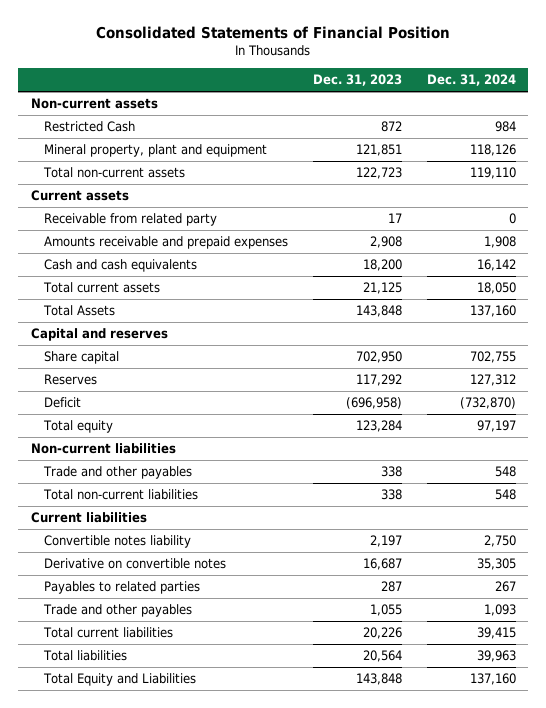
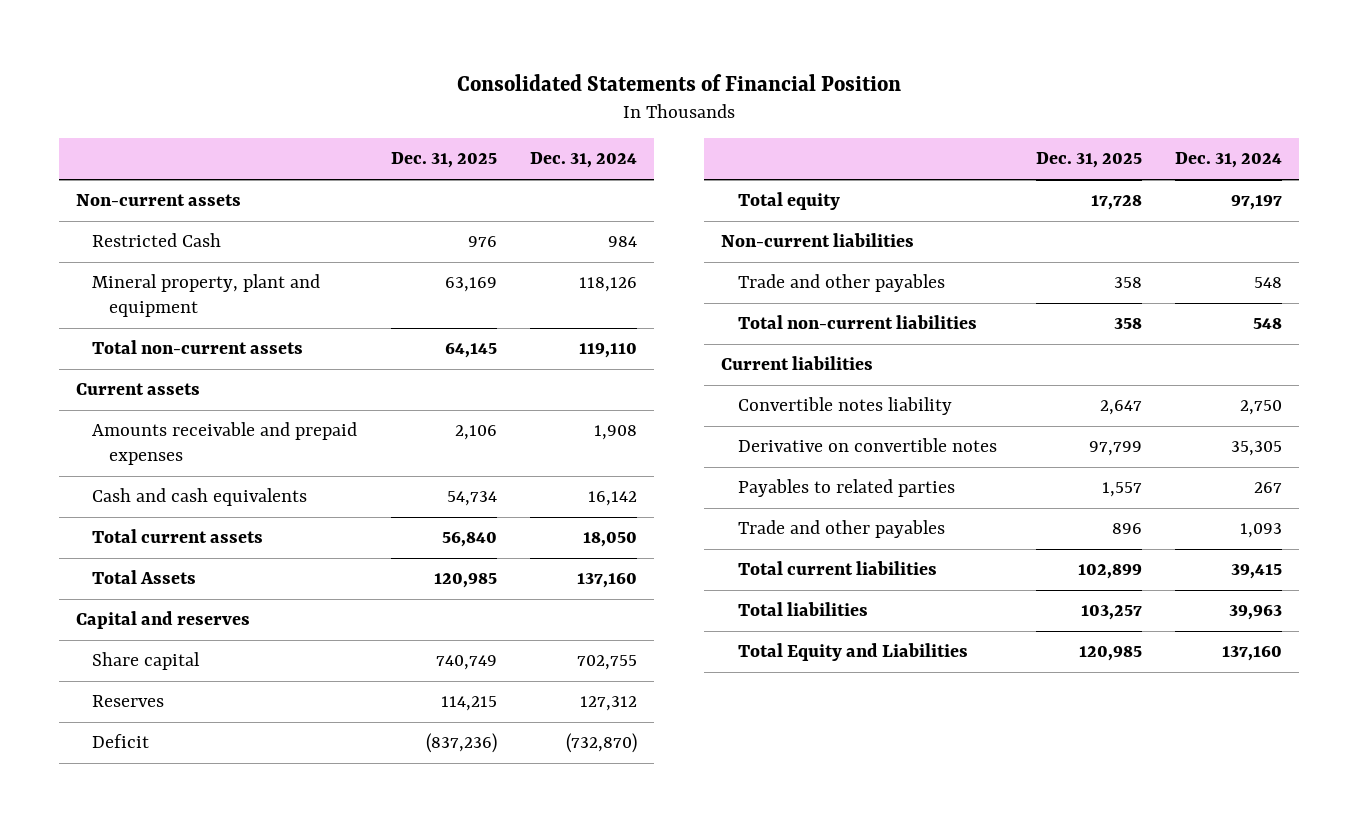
[313,74,403,87] Dec. 31, 2023 -> none
none -> [390,152,497,169] Dec. 31, 2025
[44,213,218,227] Receivable from related party -> none

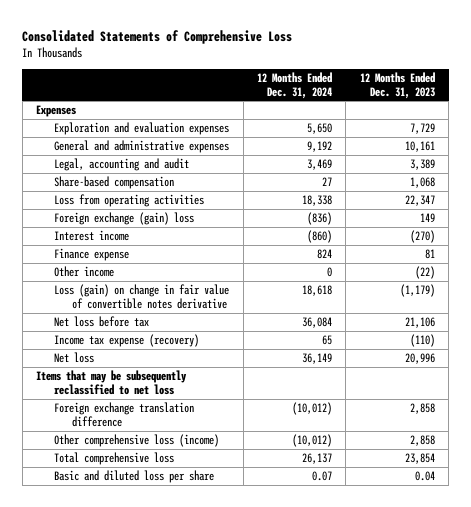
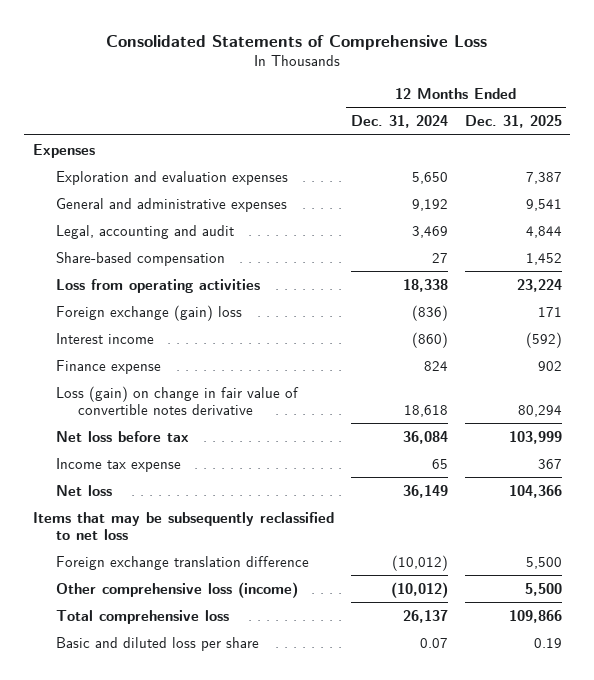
[359,71,435,99] 12 Months Ended Dec. 31, 2023 -> none
none -> [464,115,562,129] Dec. 31, 2025
[54,266,115,278] Other income -> none
[54,334,200,348] Income tax expense (recovery) -> [55,457,181,472] Income tax expense

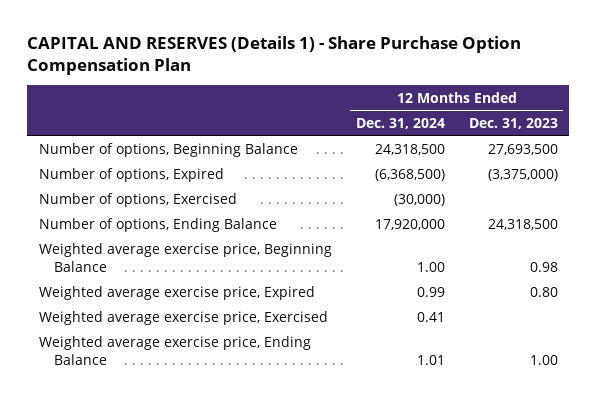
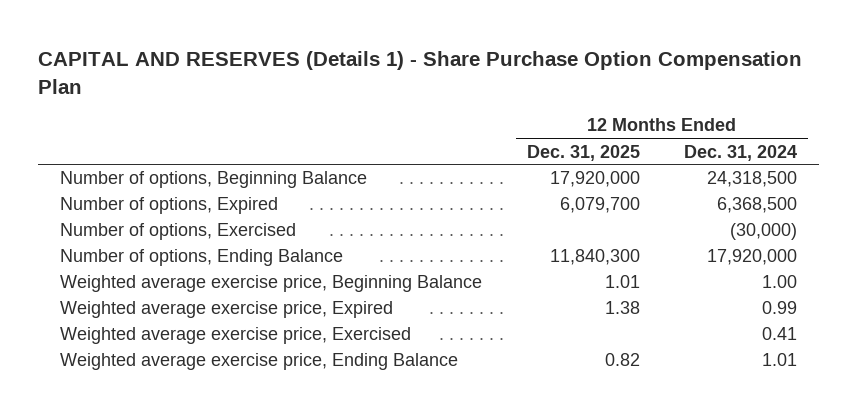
[468,117,558,129] Dec. 31, 2023 -> none
none -> [526,144,640,161] Dec. 31, 2025
[374,168,445,181] (6,368,500) -> [717,197,798,214] 6,368,500

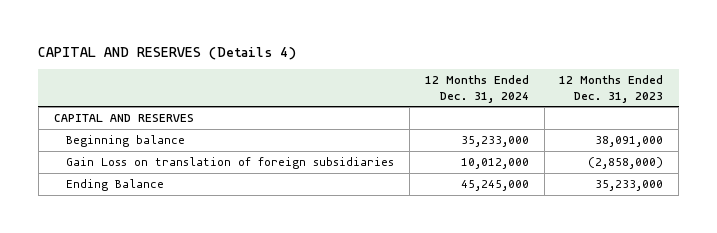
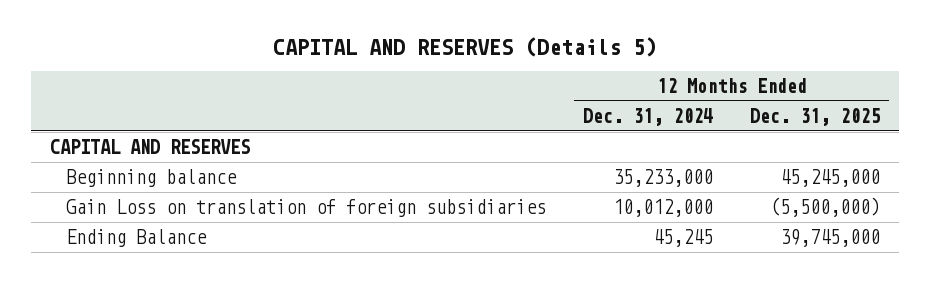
[38,46,297,60] CAPITAL AND RESERVES (Details 4) -> [272,37,657,58] CAPITAL AND RESERVES (Details 5)
[559,75,664,103] 12 Months Ended Dec. 31, 2023 -> none
none -> [750,107,881,126] Dec. 31, 2025
[460,180,529,192] 45,245,000 -> [653,229,714,248] 45,245

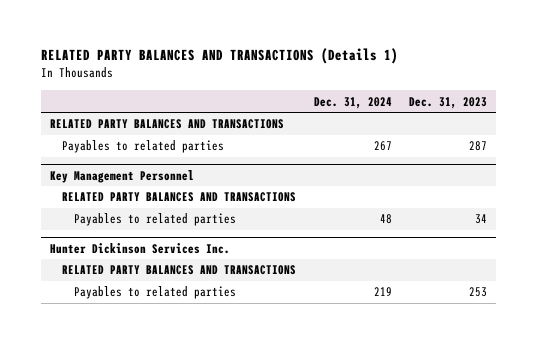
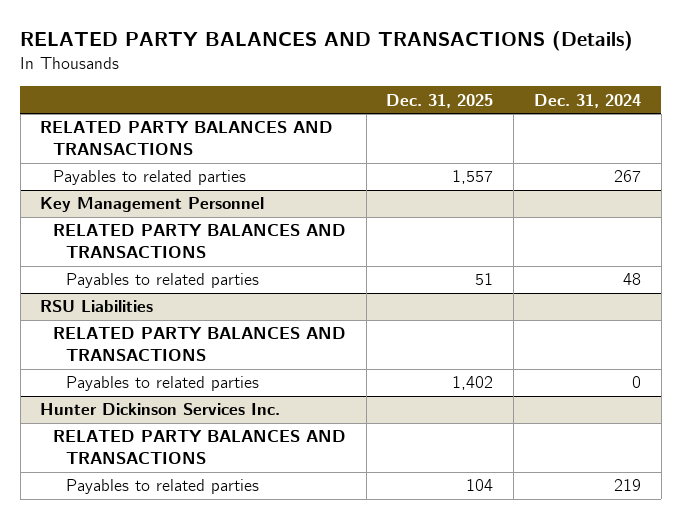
[40,48,398,65] RELATED PARTY BALANCES AND TRANSACTIONS (Details 1) -> [20,31,634,52] RELATED PARTY BALANCES AND TRANSACTIONS (Details)
[409,96,488,109] Dec. 31, 2023 -> none
none -> [386,93,494,108] Dec. 31, 2025
none -> [40,300,154,313] RSU Liabilities
none -> [52,327,346,361] RELATED PARTY BALANCES AND TRANSACTIONS
none -> [65,376,259,392] Payables to related parties

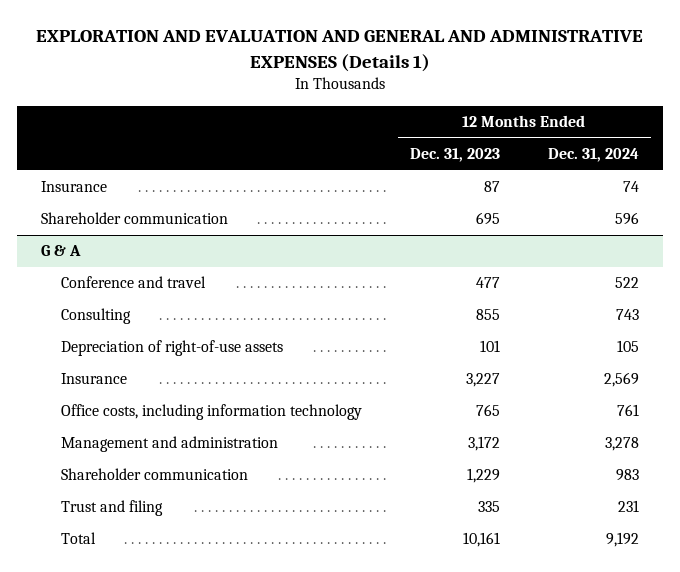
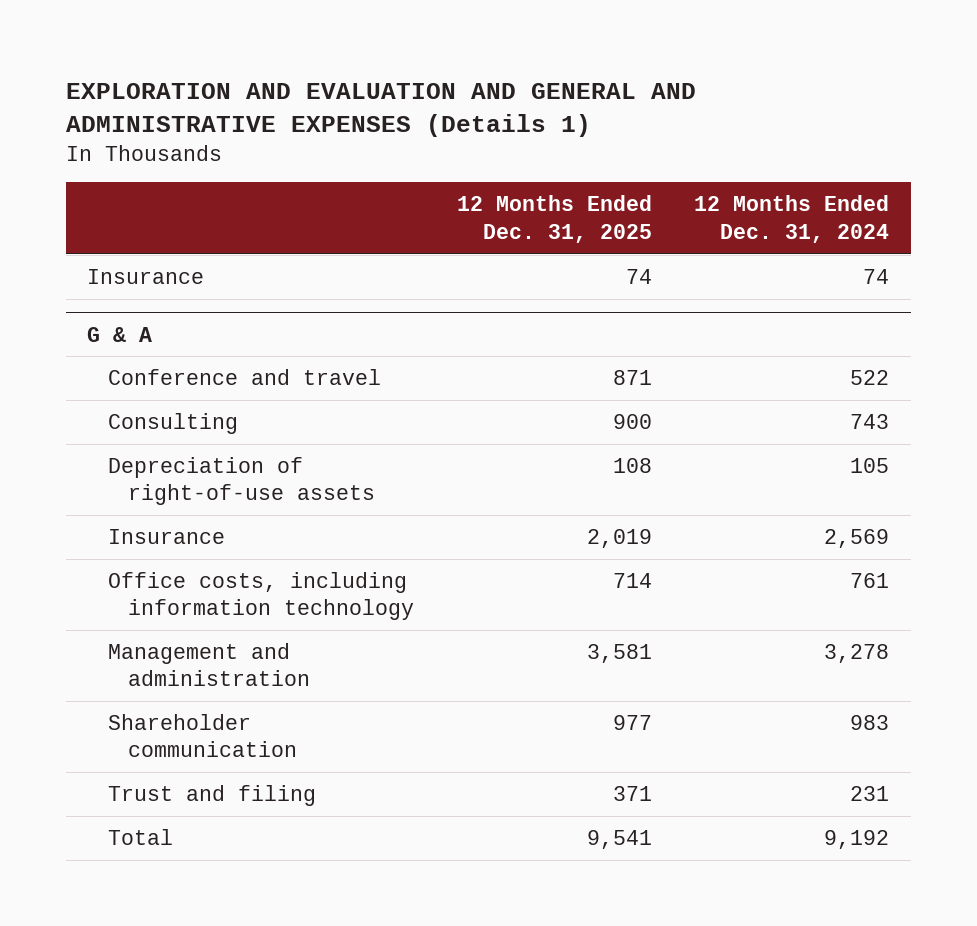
[409,148,500,163] Dec. 31, 2023 -> none
none -> [456,195,652,243] 12 Months Ended Dec. 31, 2025
[41,212,229,225] Shareholder communication -> none

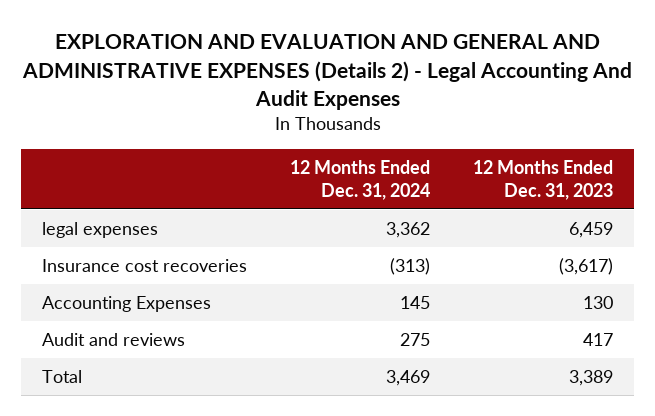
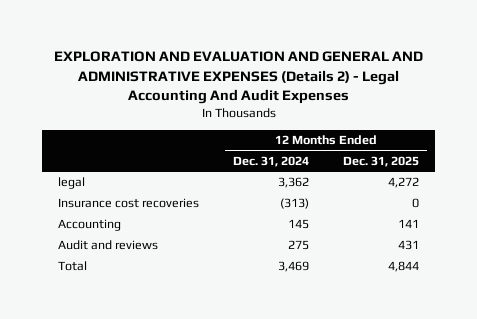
[472,159,613,200] 12 Months Ended Dec. 31, 2023 -> none
none -> [342,155,419,167] Dec. 31, 2025
[42,222,159,239] legal expenses -> [58,177,86,190] legal
[42,296,212,313] Accounting Expenses -> [58,219,122,232] Accounting

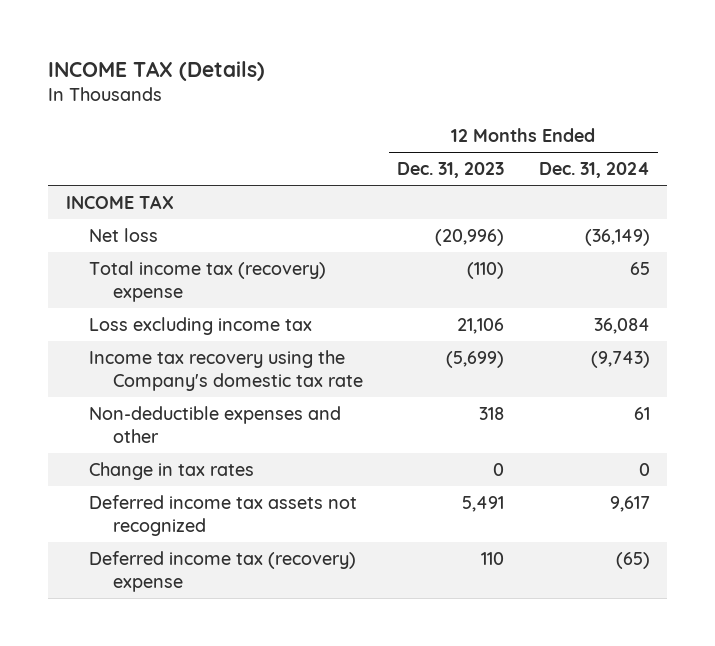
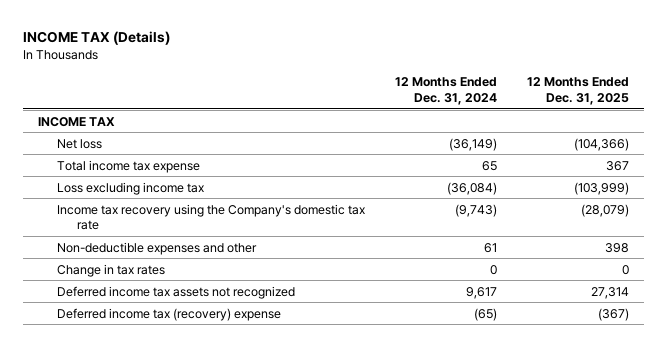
[397,162,505,179] Dec. 31, 2023 -> none
none -> [527,77,630,105] 12 Months Ended Dec. 31, 2025
[89,261,327,302] Total income tax (recovery) expense -> [57,159,201,173] Total income tax expense
[593,318,650,335] 36,084 -> [447,181,498,195] (36,084)

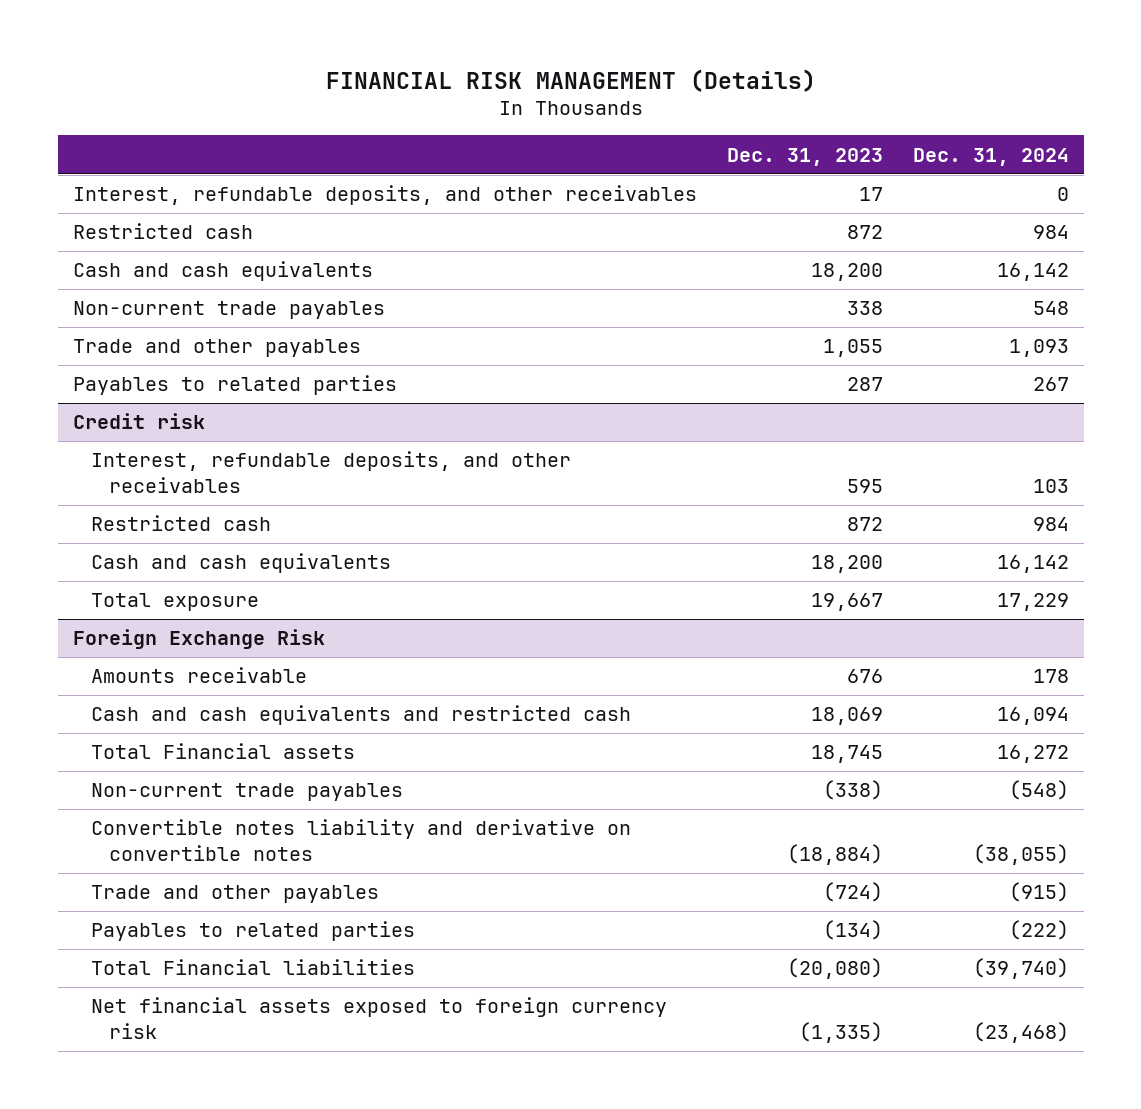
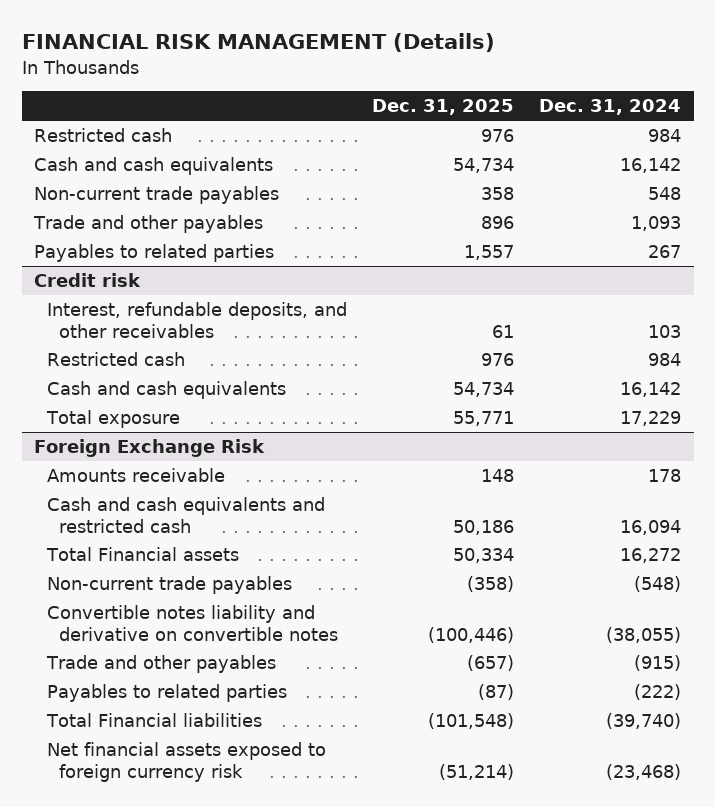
[726,147,883,166] Dec. 31, 2023 -> none
none -> [371,99,514,116] Dec. 31, 2025
[72,185,697,206] Interest, refundable deposits, and other receivables -> none

